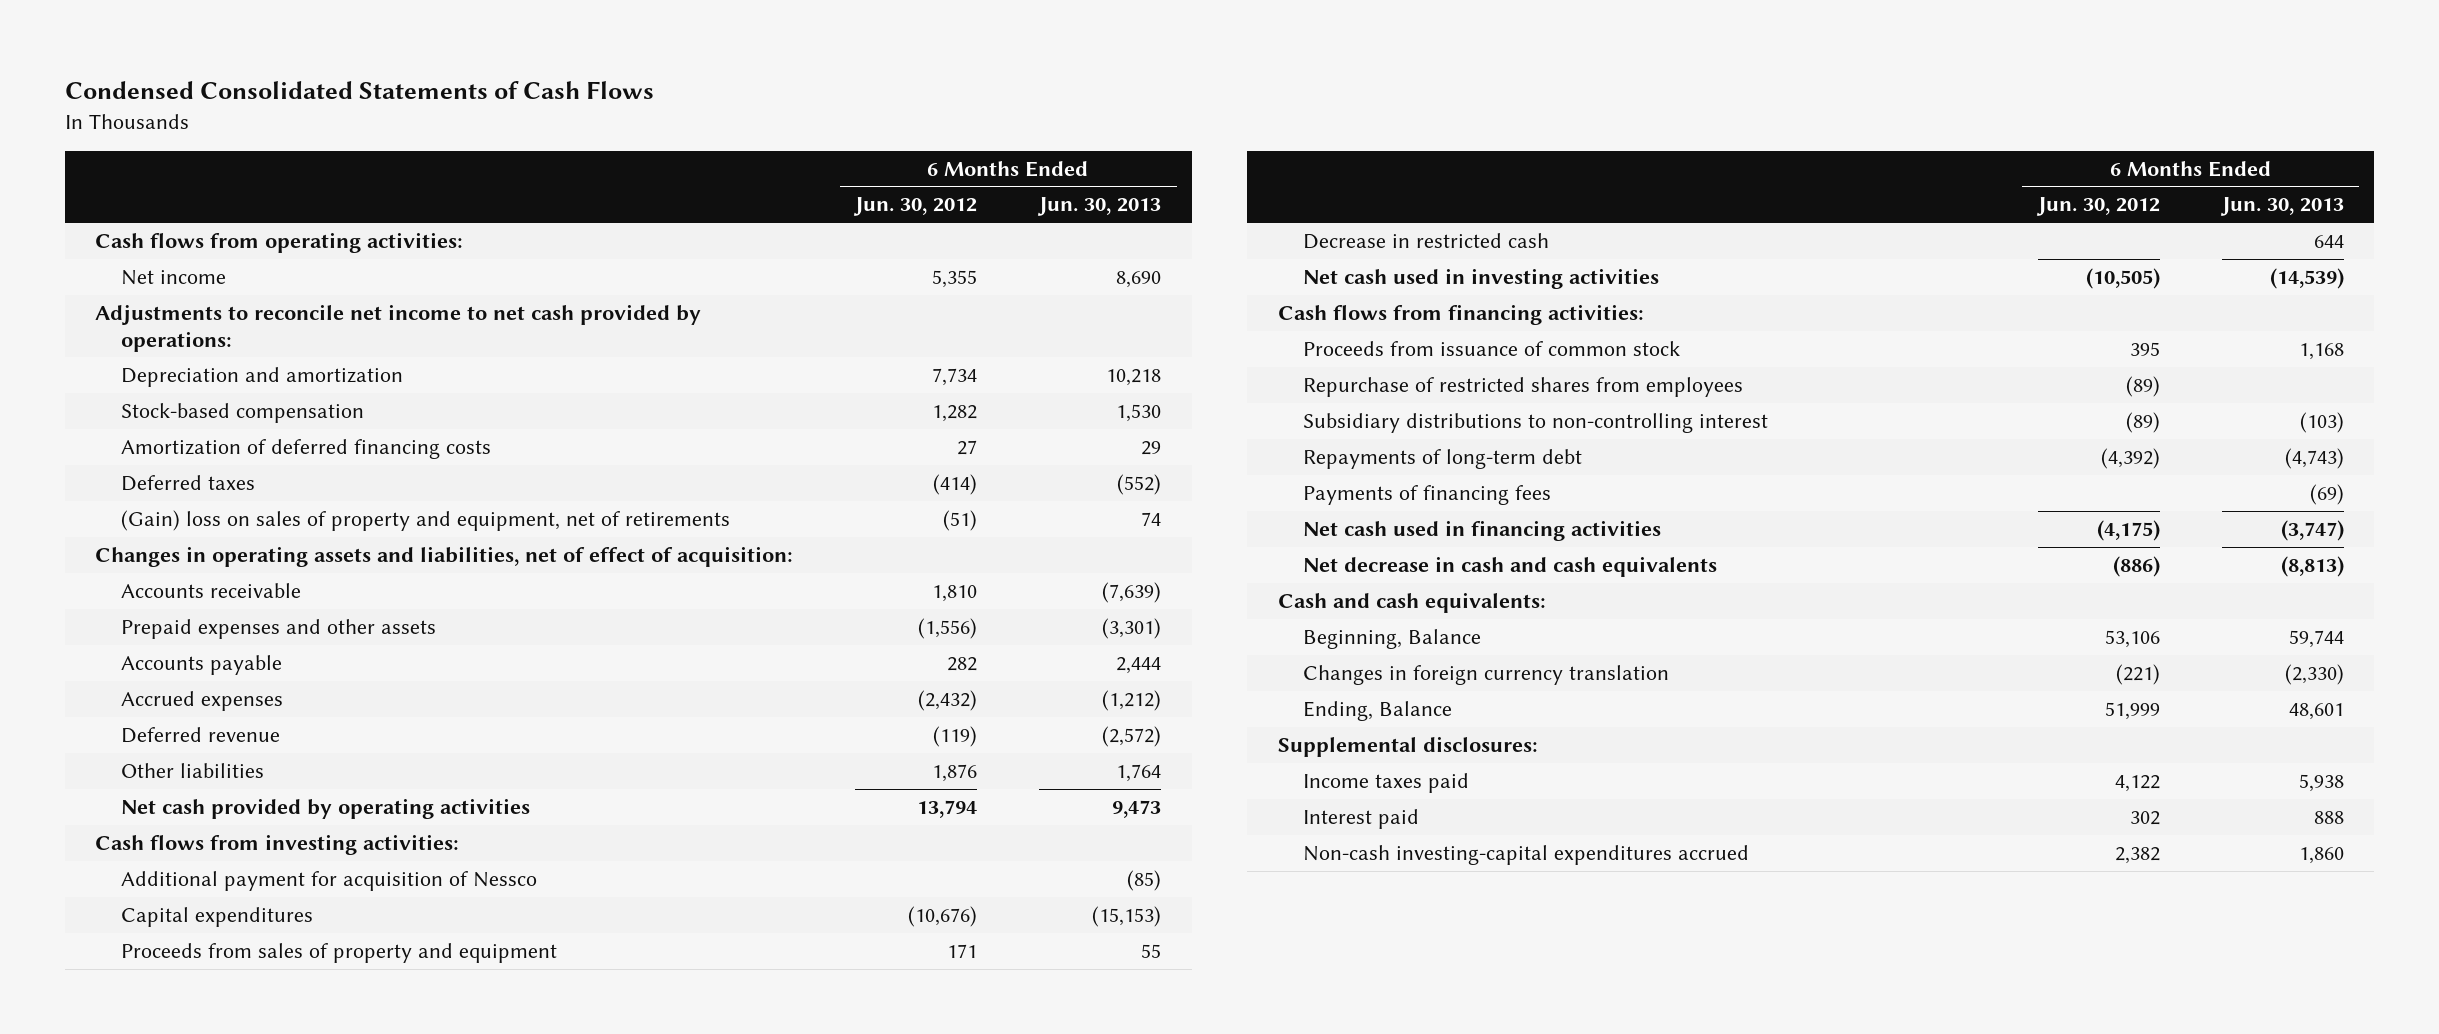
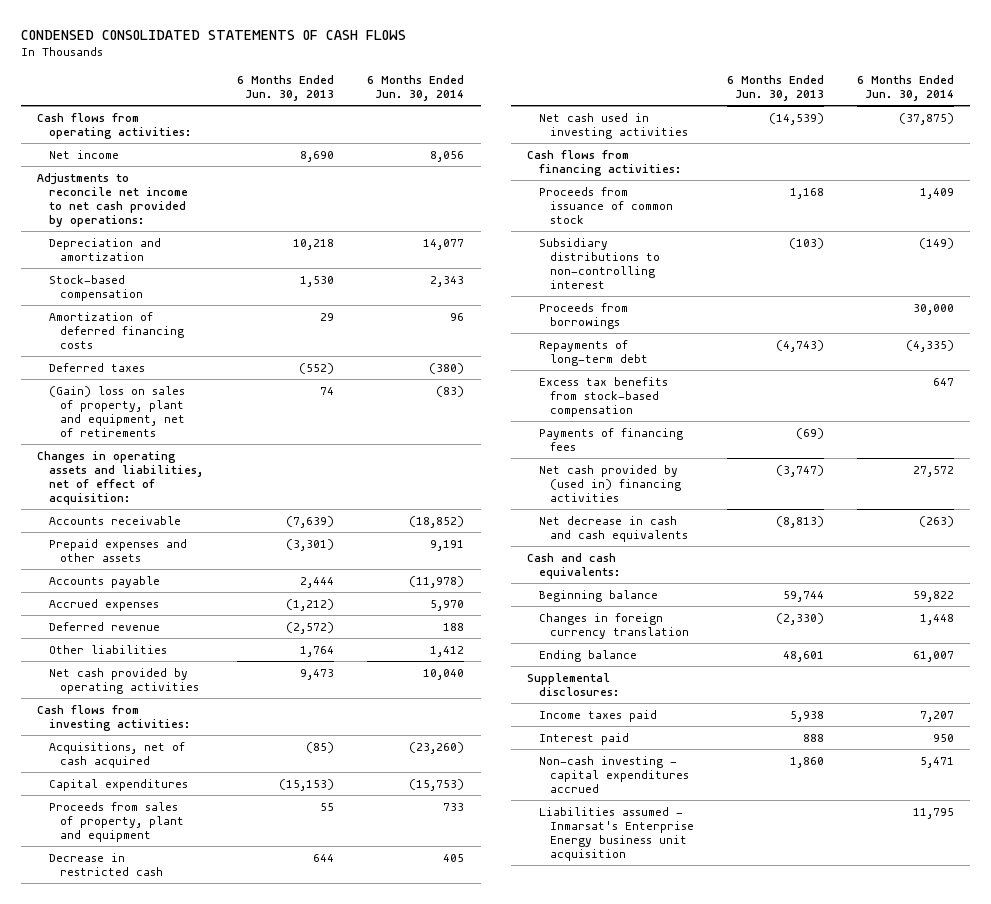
[64,80,654,99] Condensed Consolidated Statements of Cash Flows -> [20,29,406,40] CONDENSED CONSOLIDATED STATEMENTS OF CASH FLOWS
[853,197,978,217] Jun. 30, 2012 -> none
none -> [367,74,465,101] 6 Months Ended Jun. 30, 2014
[120,510,730,532] (Gain) loss on sales of property and equipment, net of retirements -> [48,385,186,437] (Gain) loss on sales of property, plant and equipment, net of retirements
[120,871,537,892] Additional payment for acquisition of Nessco -> [48,741,185,768] Acquisitions, net of cash acquired
[120,943,557,964] Proceeds from sales of property and equipment -> [48,801,185,842] Proceeds from sales of property, plant and equipment
[1303,377,1744,398] Repurchase of restricted shares from employees -> none
none -> [538,302,628,329] Proceeds from borrowings
none -> [538,376,668,417] Excess tax benefits from stock-based compensation
[1303,520,1662,542] Net cash used in financing activities -> [538,464,682,502] Net cash provided by (used in) financing activities
[1303,629,1482,650] Beginning, Balance -> [538,589,658,602] Beginning balance
[1303,701,1453,722] Ending, Balance -> [538,649,637,662] Ending balance
[1303,845,1750,866] Non-cash investing-capital expenditures accrued -> [538,755,690,793] Non-cash investing - capital expenditures accrued
none -> [538,806,695,861] Liabilities assumed - Inmarsat's Enterprise Energy business unit acquisition

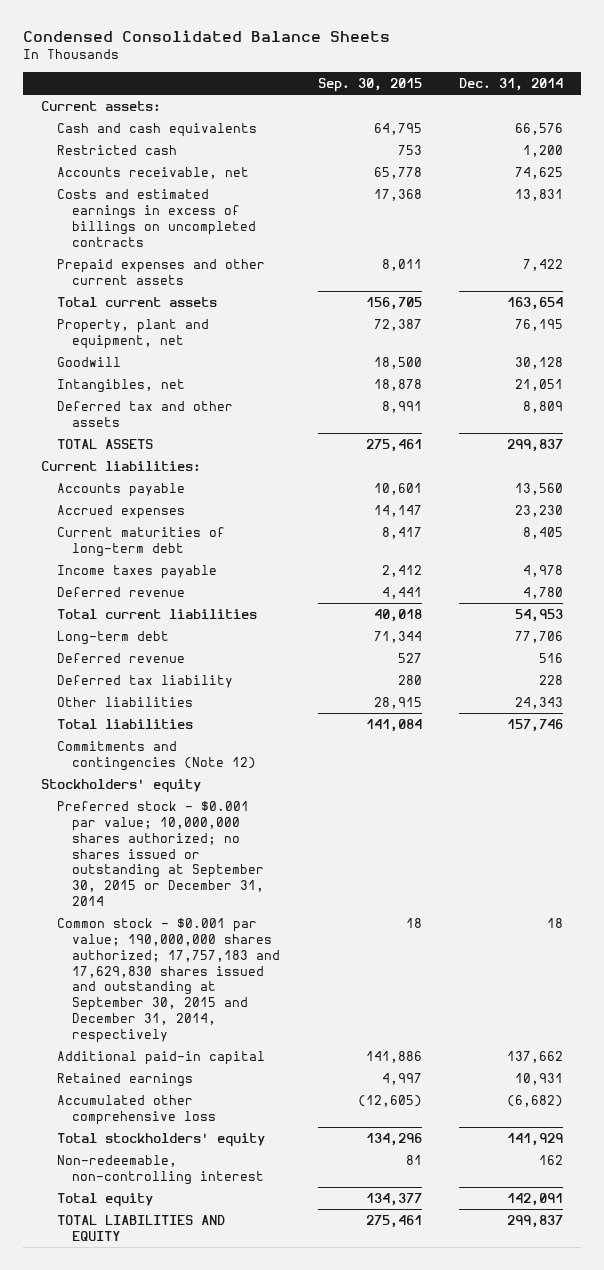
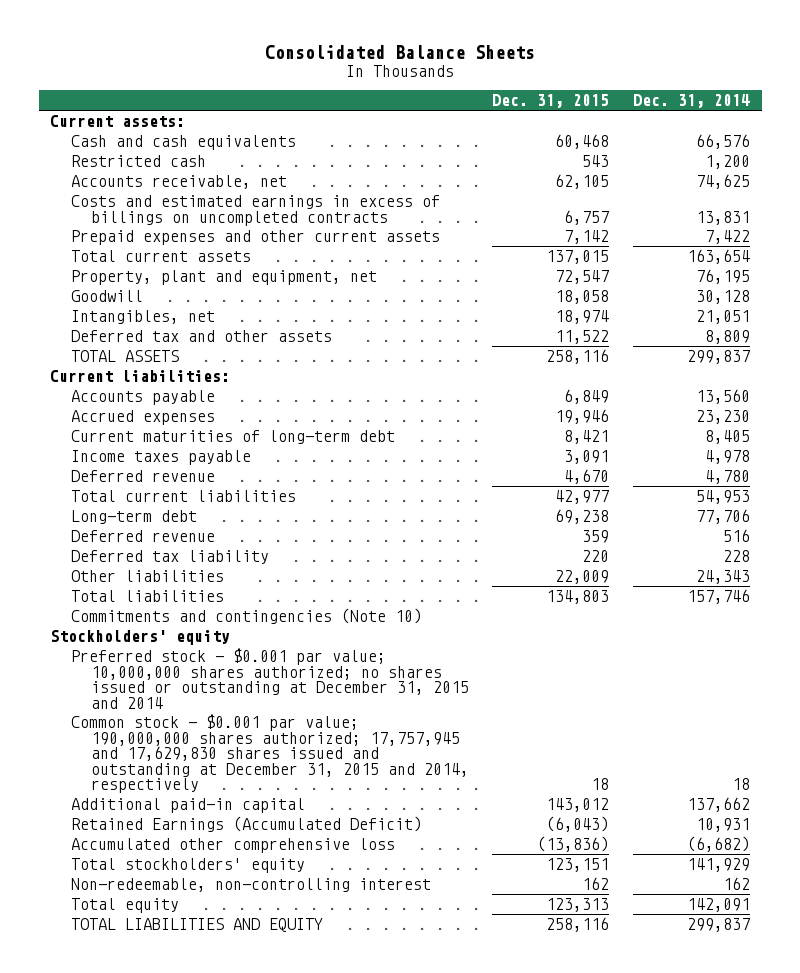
[22,30,390,43] Condensed Consolidated Balance Sheets -> [265,45,536,60] Consolidated Balance Sheets
[317,77,422,92] Sep. 30, 2015 -> none
none -> [492,94,610,109] Dec. 31, 2015
[56,740,257,771] Commitments and contingencies (Note 12) -> [70,608,422,625] Commitments and contingencies (Note 10)
[56,800,265,907] Preferred stock - $0.001 par value; 10,000,000 shares authorized; no shares issued or outstanding at September 30, 2015 or December 31, 2014 -> [70,648,469,709] Preferred stock - $0.001 par value; 10,000,000 shares authorized; no shares issued or outstanding at December 31, 2015 and 2014
[56,917,281,1043] Common stock - $0.001 par value; 190,000,000 shares authorized; 17,757,183 and 17,629,830 shares issued and outstanding at September 30, 2015 and December 31, 2014, respectively -> [70,714,469,794] Common stock - $0.001 par value; 190,000,000 shares authorized; 17,757,945 and 17,629,830 shares issued and outstanding at December 31, 2015 and 2014, respectively
[56,1072,193,1087] Retained earnings -> [70,816,422,833] Retained Earnings (Accumulated Deficit)

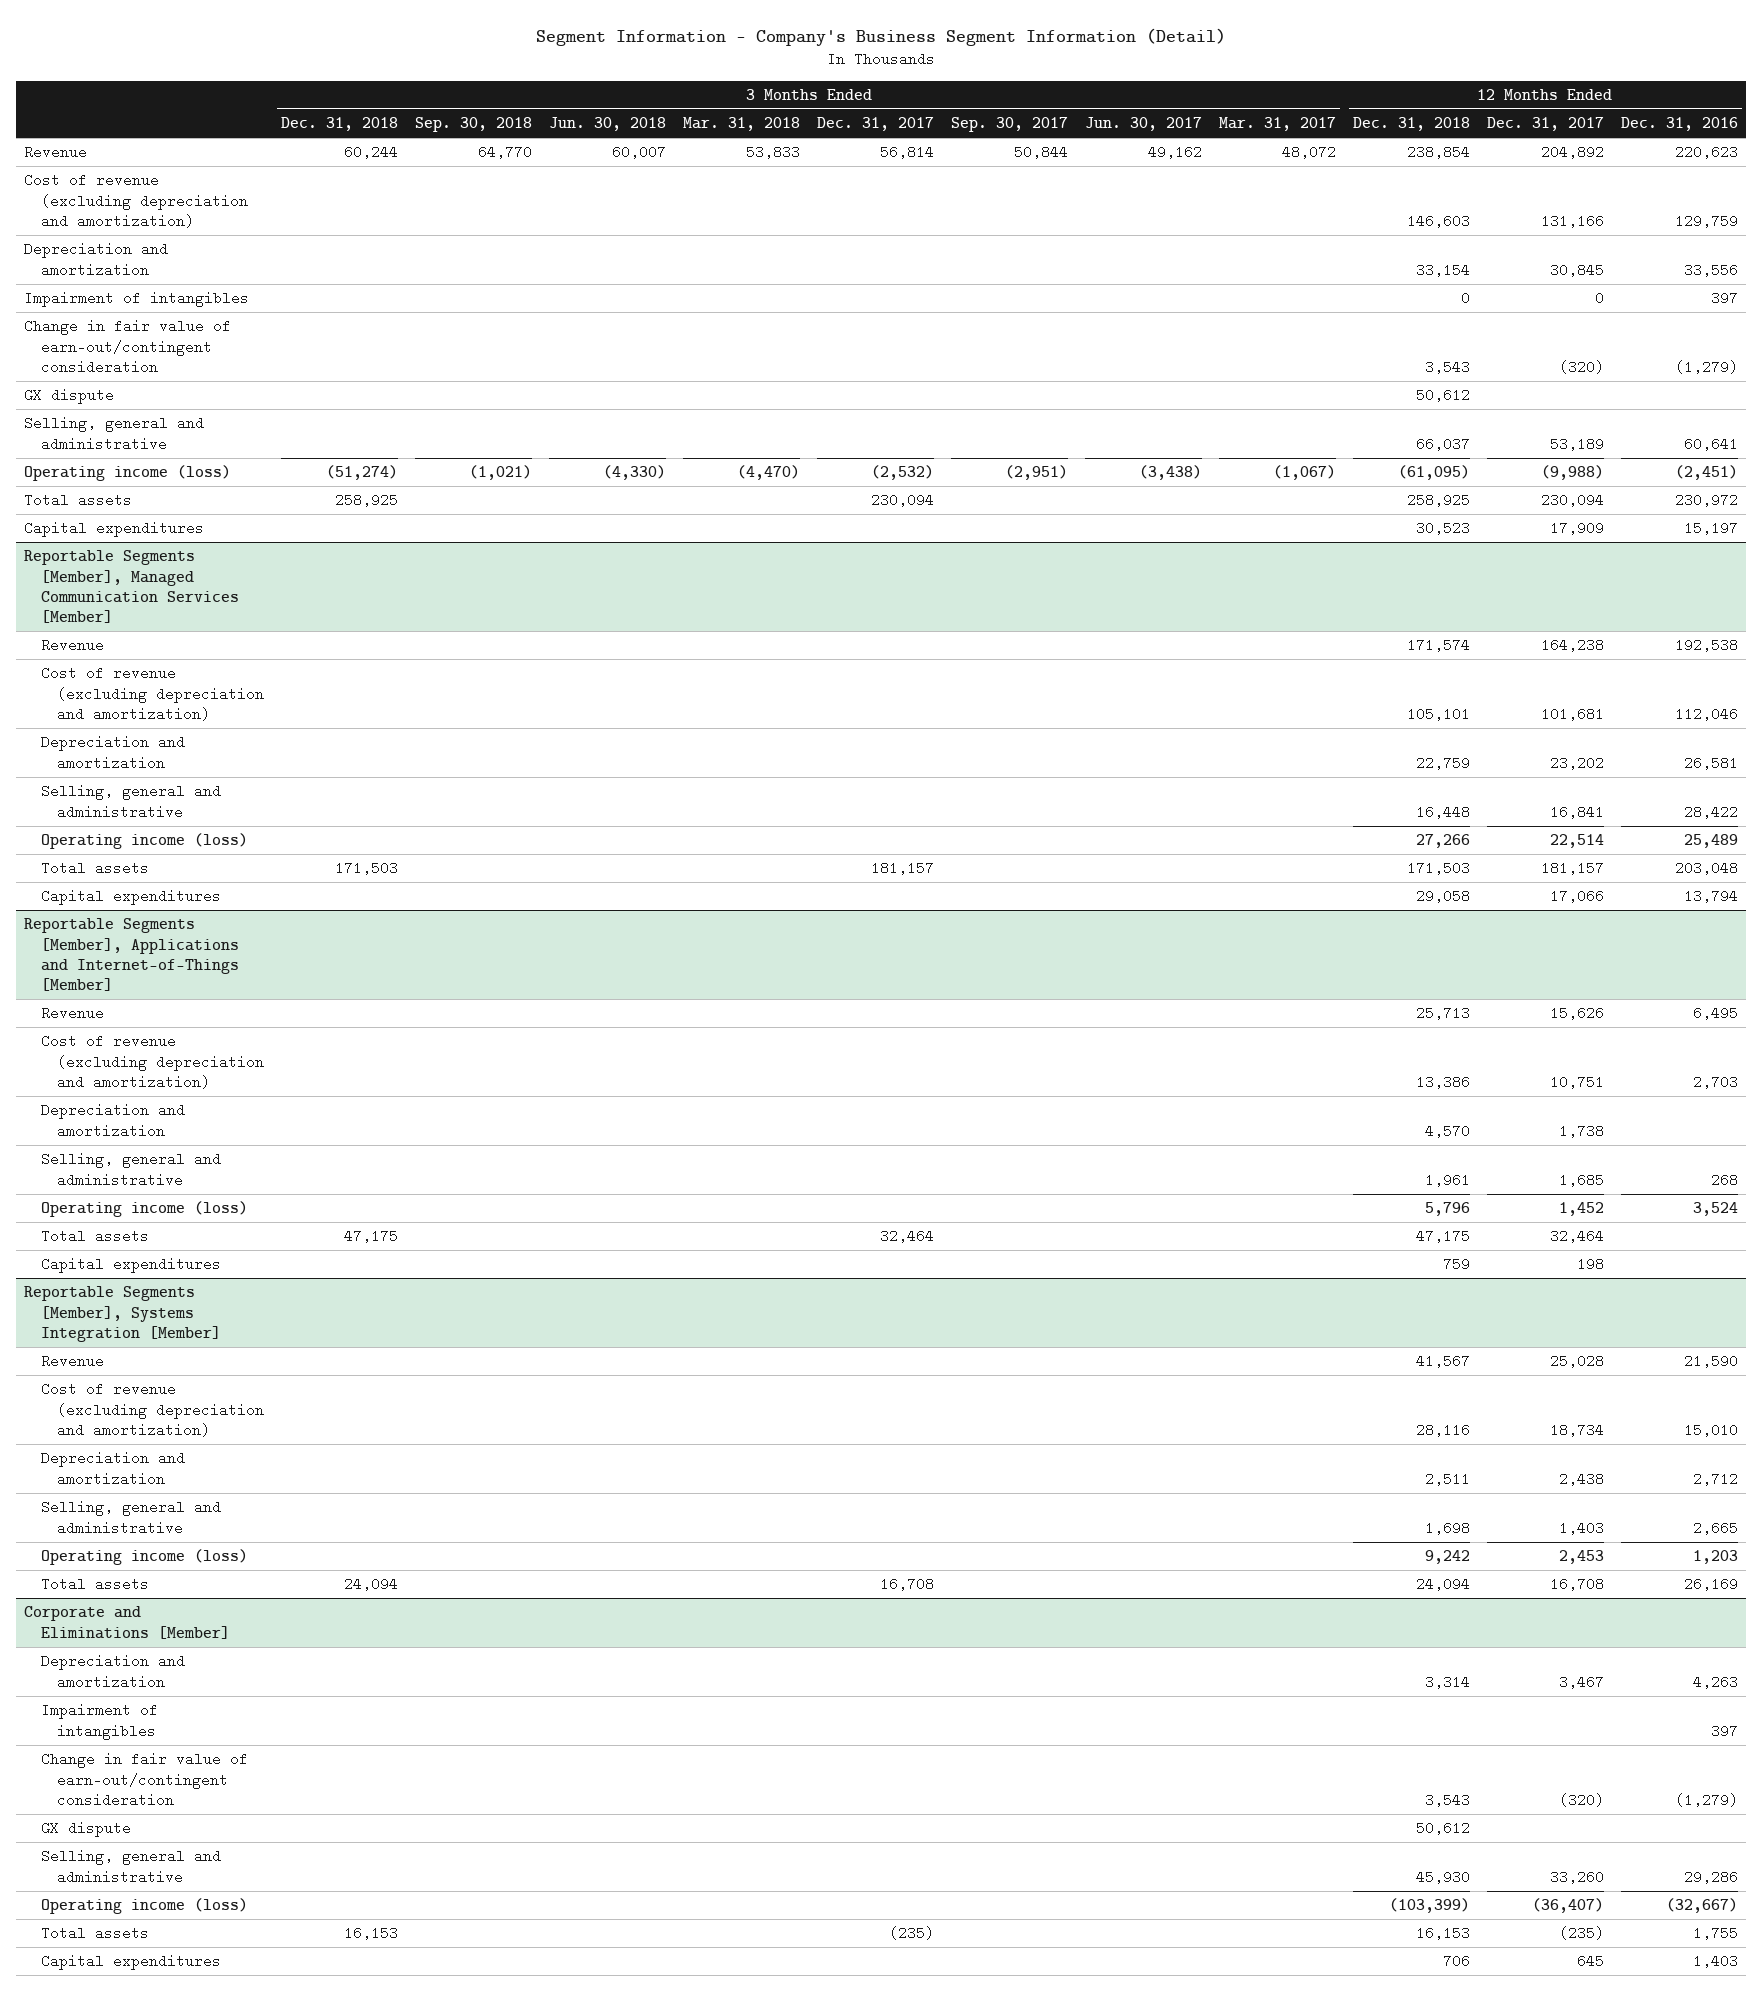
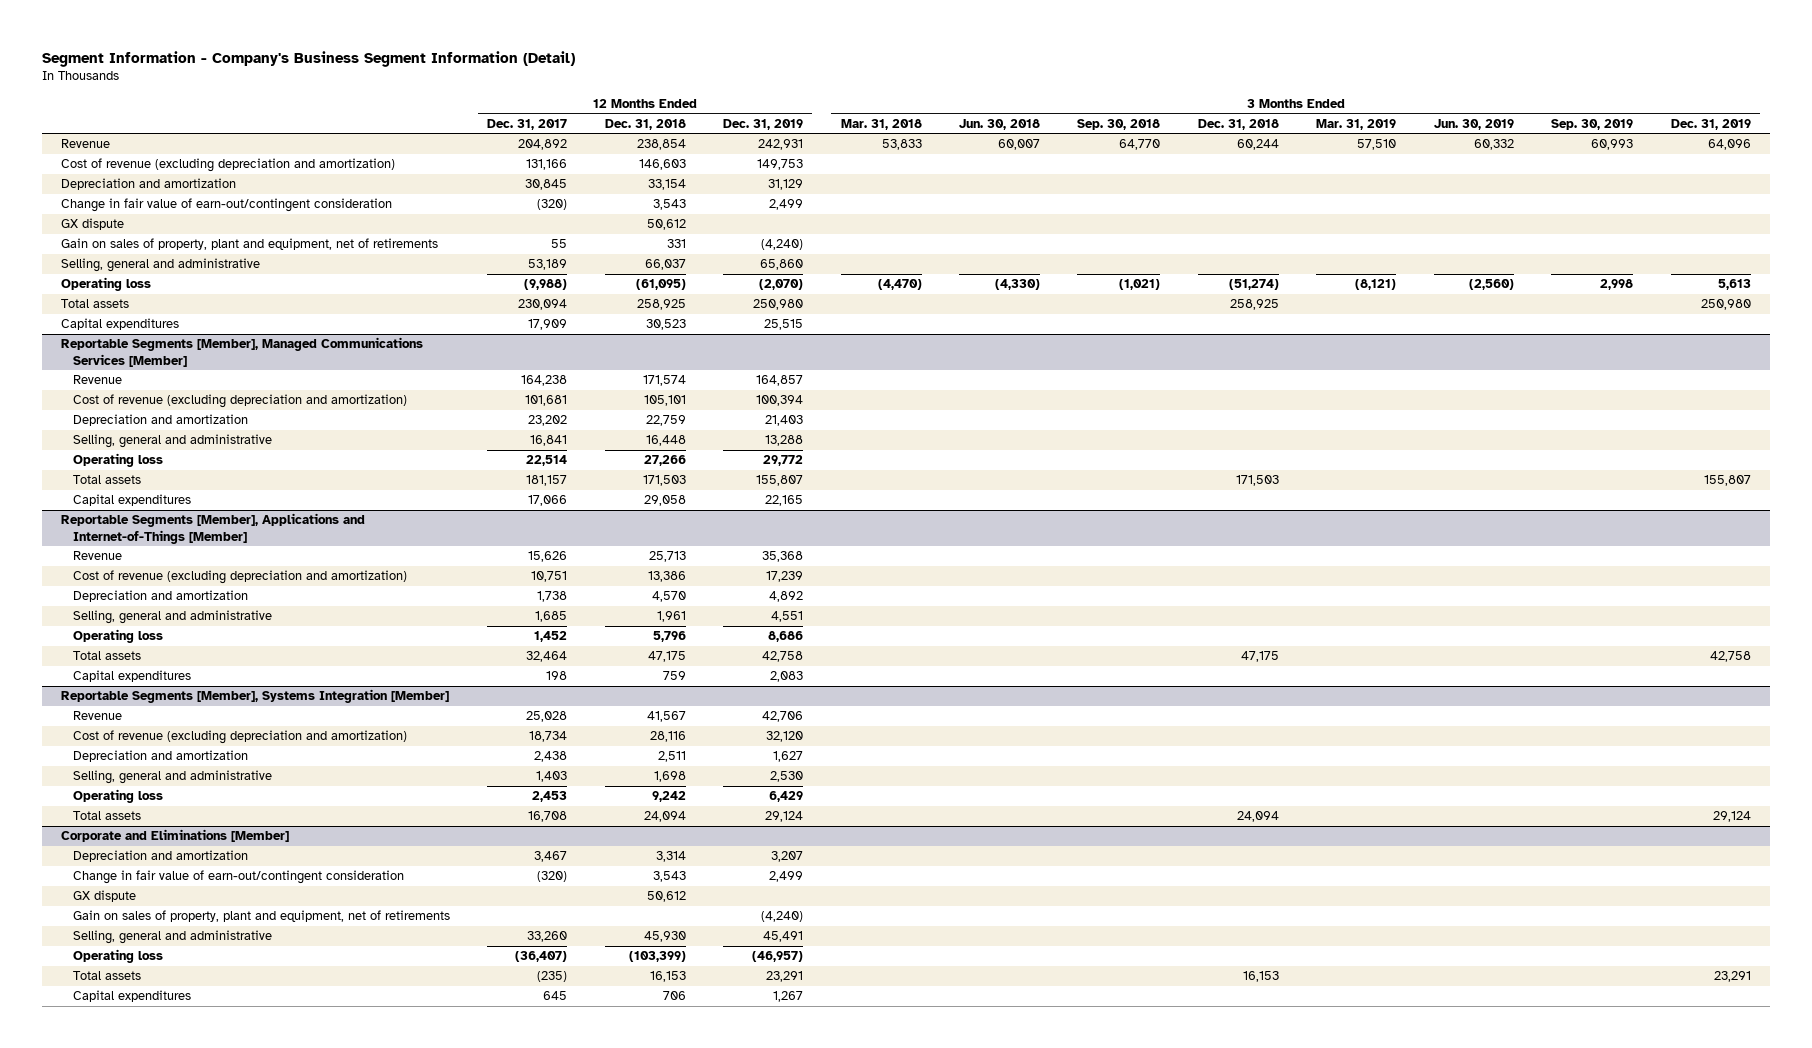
[817,117,935,132] Dec. 31, 2017 -> none
[950,117,1068,133] Sep. 30, 2017 -> none
[1084,117,1202,132] Jun. 30, 2017 -> none
[1218,117,1336,132] Mar. 31, 2017 -> none
[1620,117,1738,132] Dec. 31, 2016 -> none
none -> [723,118,804,130] Dec. 31, 2019
none -> [1316,118,1397,130] Mar. 31, 2019
none -> [1433,118,1514,130] Jun. 30, 2019
none -> [1551,118,1634,130] Sep. 30, 2019
none -> [1670,118,1751,130] Dec. 31, 2019
[24,291,250,308] Impairment of intangibles -> none
none -> [61,238,439,251] Gain on sales of property, plant and equipment, net of retirements
[24,465,232,482] Operating income (loss) -> [61,277,152,292] Operating loss
[24,550,239,624] Reportable Segments [Member], Managed Communication Services [Member] -> [61,337,424,367] Reportable Segments [Member], Managed Communications Services [Member]
[40,833,248,850] Operating income (loss) -> [72,453,163,468] Operating loss
[40,1201,248,1218] Operating income (loss) -> [72,629,163,644] Operating loss
[40,1549,248,1566] Operating income (loss) -> [72,789,163,804] Operating loss
[40,1703,158,1740] Impairment of intangibles -> none
none -> [72,910,450,923] Gain on sales of property, plant and equipment, net of retirements
[40,1898,248,1915] Operating income (loss) -> [72,949,163,964] Operating loss

